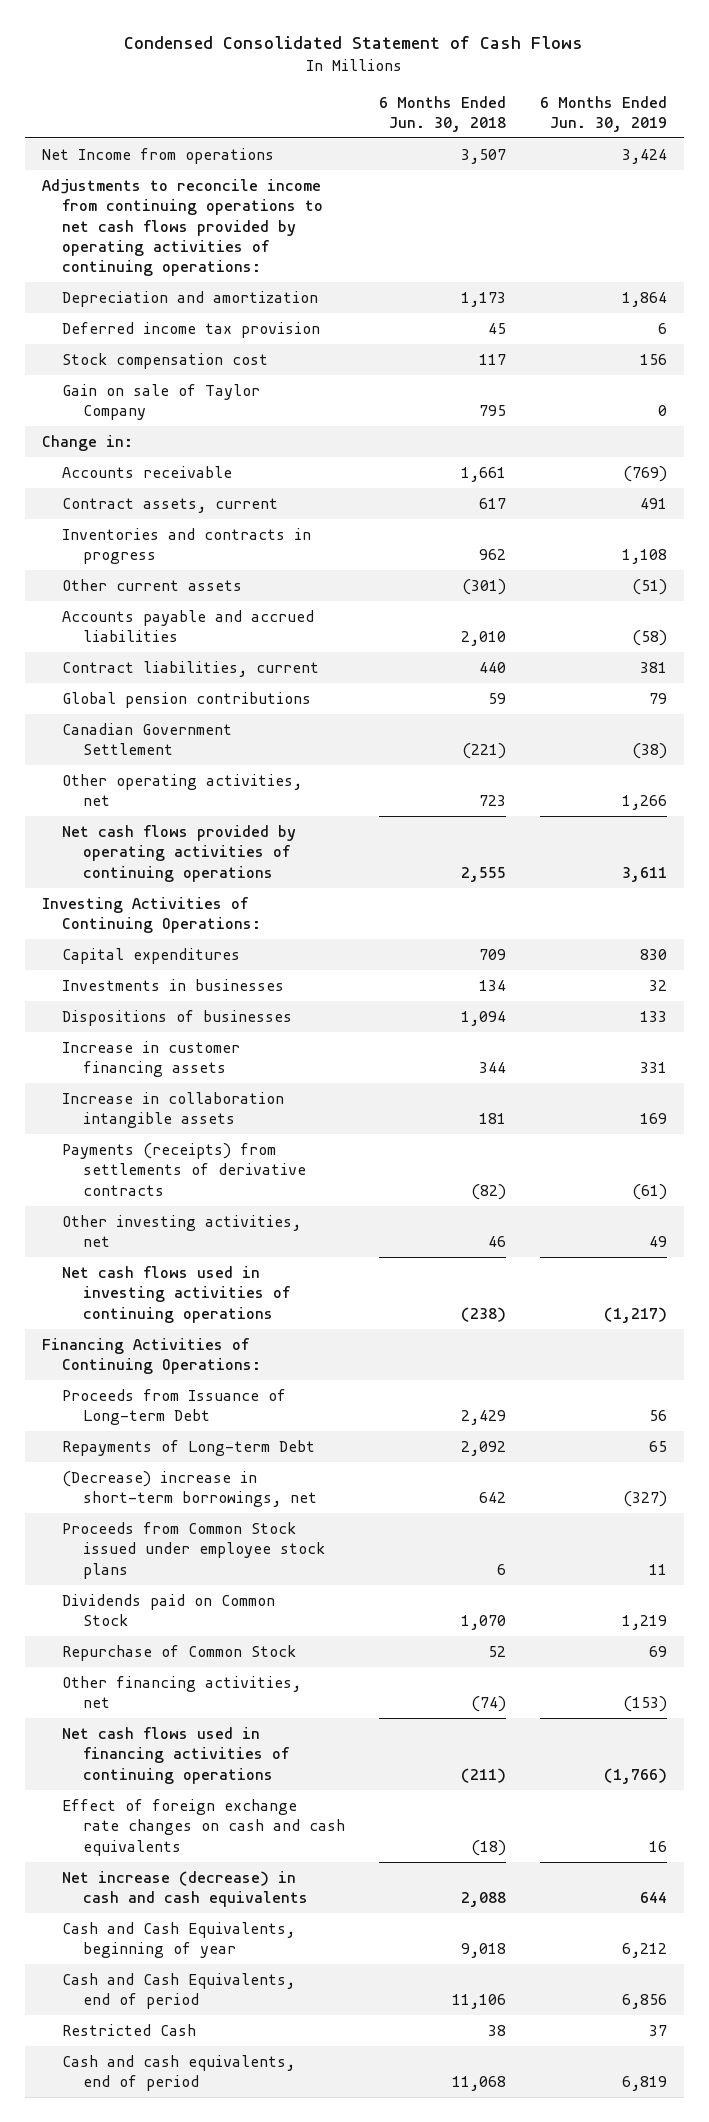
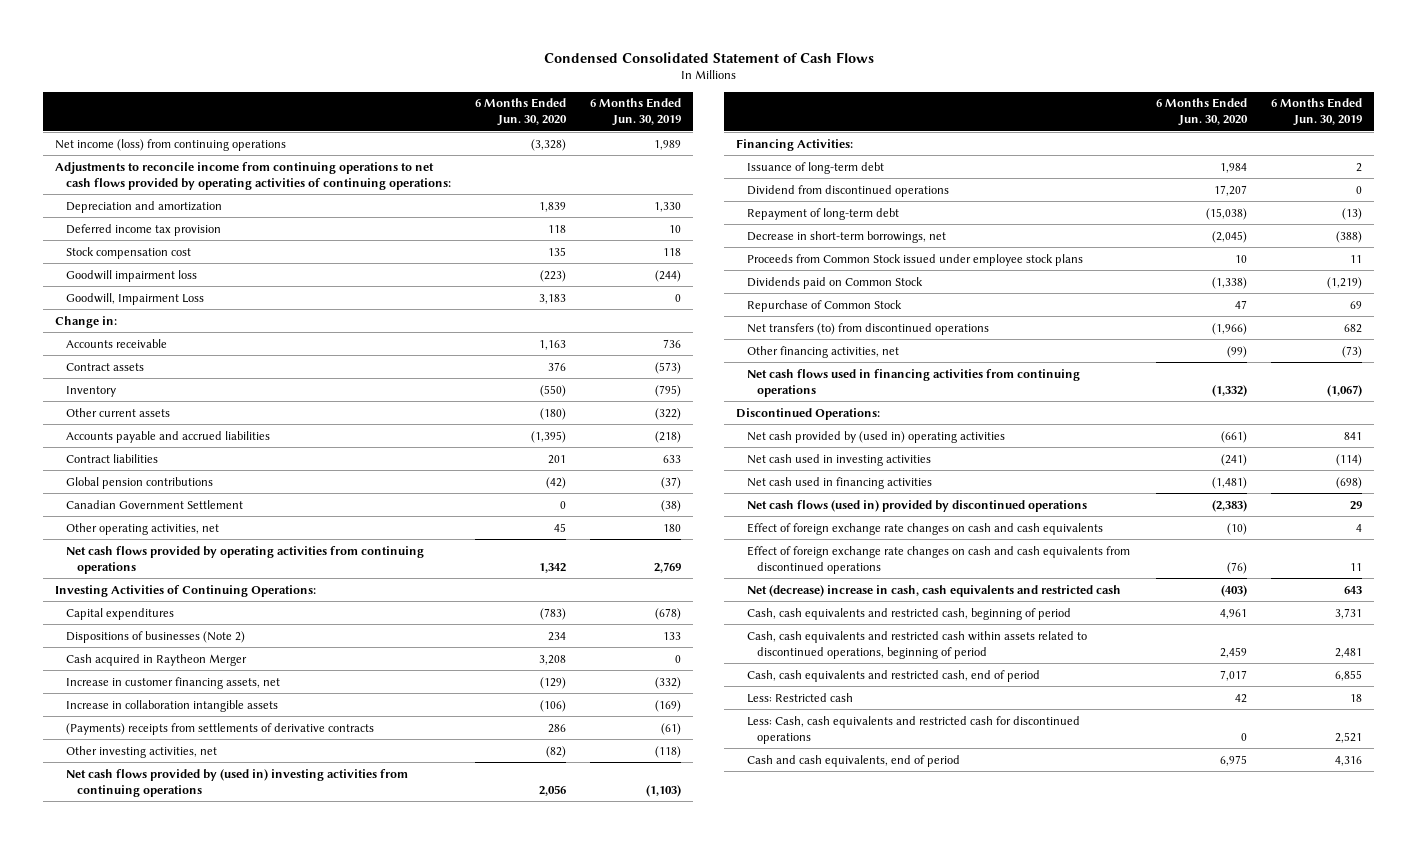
[379,95,507,132] 6 Months Ended Jun. 30, 2018 -> none
none -> [474,98,567,127] 6 Months Ended Jun. 30, 2020
[41,148,274,165] Net Income from operations -> [55,138,287,151] Net income (loss) from continuing operations
[622,149,668,165] 3,424 -> [654,139,682,150] 1,989
[62,384,261,421] Gain on sale of Taylor Company -> none
[622,292,668,308] 1,864 -> [654,201,682,212] 1,330
[658,323,668,335] 6 -> [669,224,682,233] 10
[640,354,668,366] 156 -> [663,247,682,256] 118
none -> [65,269,197,282] Goodwill impairment loss
none -> [65,292,204,305] Goodwill, Impairment Loss
[62,528,312,565] Inventories and contracts in progress -> none
[623,466,668,483] (769) -> [663,338,682,348] 736
[62,498,279,514] Contract assets, current -> [65,362,144,371] Contract assets
[640,498,668,510] 491 -> [655,361,682,374] (573)
none -> [65,385,116,397] Inventory
[632,579,668,596] (51) -> [655,407,682,420] (322)
[632,630,668,647] (58) -> [655,430,682,443] (218)
[62,661,320,678] Contract liabilities, current -> [65,453,158,463] Contract liabilities
[640,662,668,674] 381 -> [663,454,682,463] 633
[649,693,668,705] 79 -> [661,476,682,489] (37)
[622,795,668,811] 1,266 -> [663,523,682,532] 180
[62,825,297,882] Net cash flows provided by operating activities of continuing operations -> [65,545,424,574] Net cash flows provided by operating activities from continuing operations
[622,866,668,882] 3,611 -> [654,561,682,573] 2,769
[62,979,285,992] Investments in businesses -> none
[640,949,668,961] 830 -> [655,607,682,620] (678)
[62,1010,293,1027] Dispositions of businesses -> [65,630,245,643] Dispositions of businesses (Note 2)
none -> [65,653,247,666] Cash acquired in Raytheon Merger
[62,1041,241,1078] Increase in customer financing assets -> [65,676,280,689] Increase in customer financing assets, net
[640,1062,668,1074] 331 -> [655,676,682,689] (332)
[640,1113,668,1125] 169 -> [655,699,682,712] (169)
[62,1143,307,1196] Payments (receipts) from settlements of derivative contracts -> [65,722,374,735] (Payments) receipts from settlements of derivative contracts
[649,1236,668,1248] 49 -> [655,745,682,758] (118)
[62,1266,292,1323] Net cash flows used in investing activities of continuing operations -> [65,768,408,797] Net cash flows provided by (used in) investing activities from continuing operations
[604,1306,668,1323] (1,217) -> [646,784,682,797] (1,103)
[41,1338,262,1375] Financing Activities of Continuing Operations: -> [736,138,854,151] Financing Activities:
[62,1389,287,1426] Proceeds from Issuance of Long-term Debt -> [746,161,884,174] Issuance of long-term debt
[649,1410,668,1422] 56 -> [1355,162,1362,172] 2
none -> [746,184,949,197] Dividend from discontinued operations
[62,1440,316,1457] Repayments of Long-term Debt -> [746,207,899,220] Repayment of long-term debt
[649,1441,668,1453] 65 -> [1341,207,1362,220] (13)
[62,1471,318,1508] (Decrease) increase in short-term borrowings, net -> [746,230,946,243] Decrease in short-term borrowings, net
[623,1491,668,1508] (327) -> [1335,230,1362,243] (388)
[622,1615,668,1631] 1,219 -> [1326,276,1362,289] (1,219)
none -> [746,322,989,335] Net transfers (to) from discontinued operations
[623,1696,668,1713] (153) -> [1341,345,1362,358] (73)
[62,1727,291,1784] Net cash flows used in financing activities of continuing operations -> [746,368,1080,397] Net cash flows used in financing activities from continuing operations
[604,1767,668,1784] (1,766) -> [1326,384,1362,397] (1,067)
none -> [736,407,881,420] Discontinued Operations:
none -> [746,430,1005,443] Net cash provided by (used in) operating activities
none -> [746,453,931,466] Net cash used in investing activities
none -> [746,476,932,489] Net cash used in financing activities
none -> [746,499,1087,512] Net cash flows (used in) provided by discontinued operations
[649,1840,668,1852] 16 -> [1355,523,1362,532] 4
none -> [746,545,1130,574] Effect of foreign exchange rate changes on cash and cash equivalents from discontinued operations
[62,1871,309,1908] Net increase (decrease) in cash and cash equivalents -> [746,584,1121,597] Net (decrease) increase in cash, cash equivalents and restricted cash
[640,1892,668,1904] 644 -> [1343,585,1362,594] 643
[62,1922,296,1959] Cash and Cash Equivalents, beginning of year -> [746,607,1071,620] Cash, cash equivalents and restricted cash, beginning of period
[622,1943,668,1959] 6,212 -> [1334,607,1362,619] 3,731
none -> [746,630,1087,659] Cash, cash equivalents and restricted cash within assets related to discontinued operations, beginning of period
[62,1973,296,2010] Cash and Cash Equivalents, end of period -> [746,669,1040,682] Cash, cash equivalents and restricted cash, end of period
[622,1994,668,2010] 6,856 -> [1334,669,1362,681] 6,855
[62,2024,197,2037] Restricted Cash -> [746,692,853,703] Less: Restricted cash
[649,2025,668,2037] 37 -> [1349,693,1362,702] 18
none -> [746,715,1080,744] Less: Cash, cash equivalents and restricted cash for discontinued operations
[622,2076,668,2092] 6,819 -> [1334,755,1362,766] 4,316

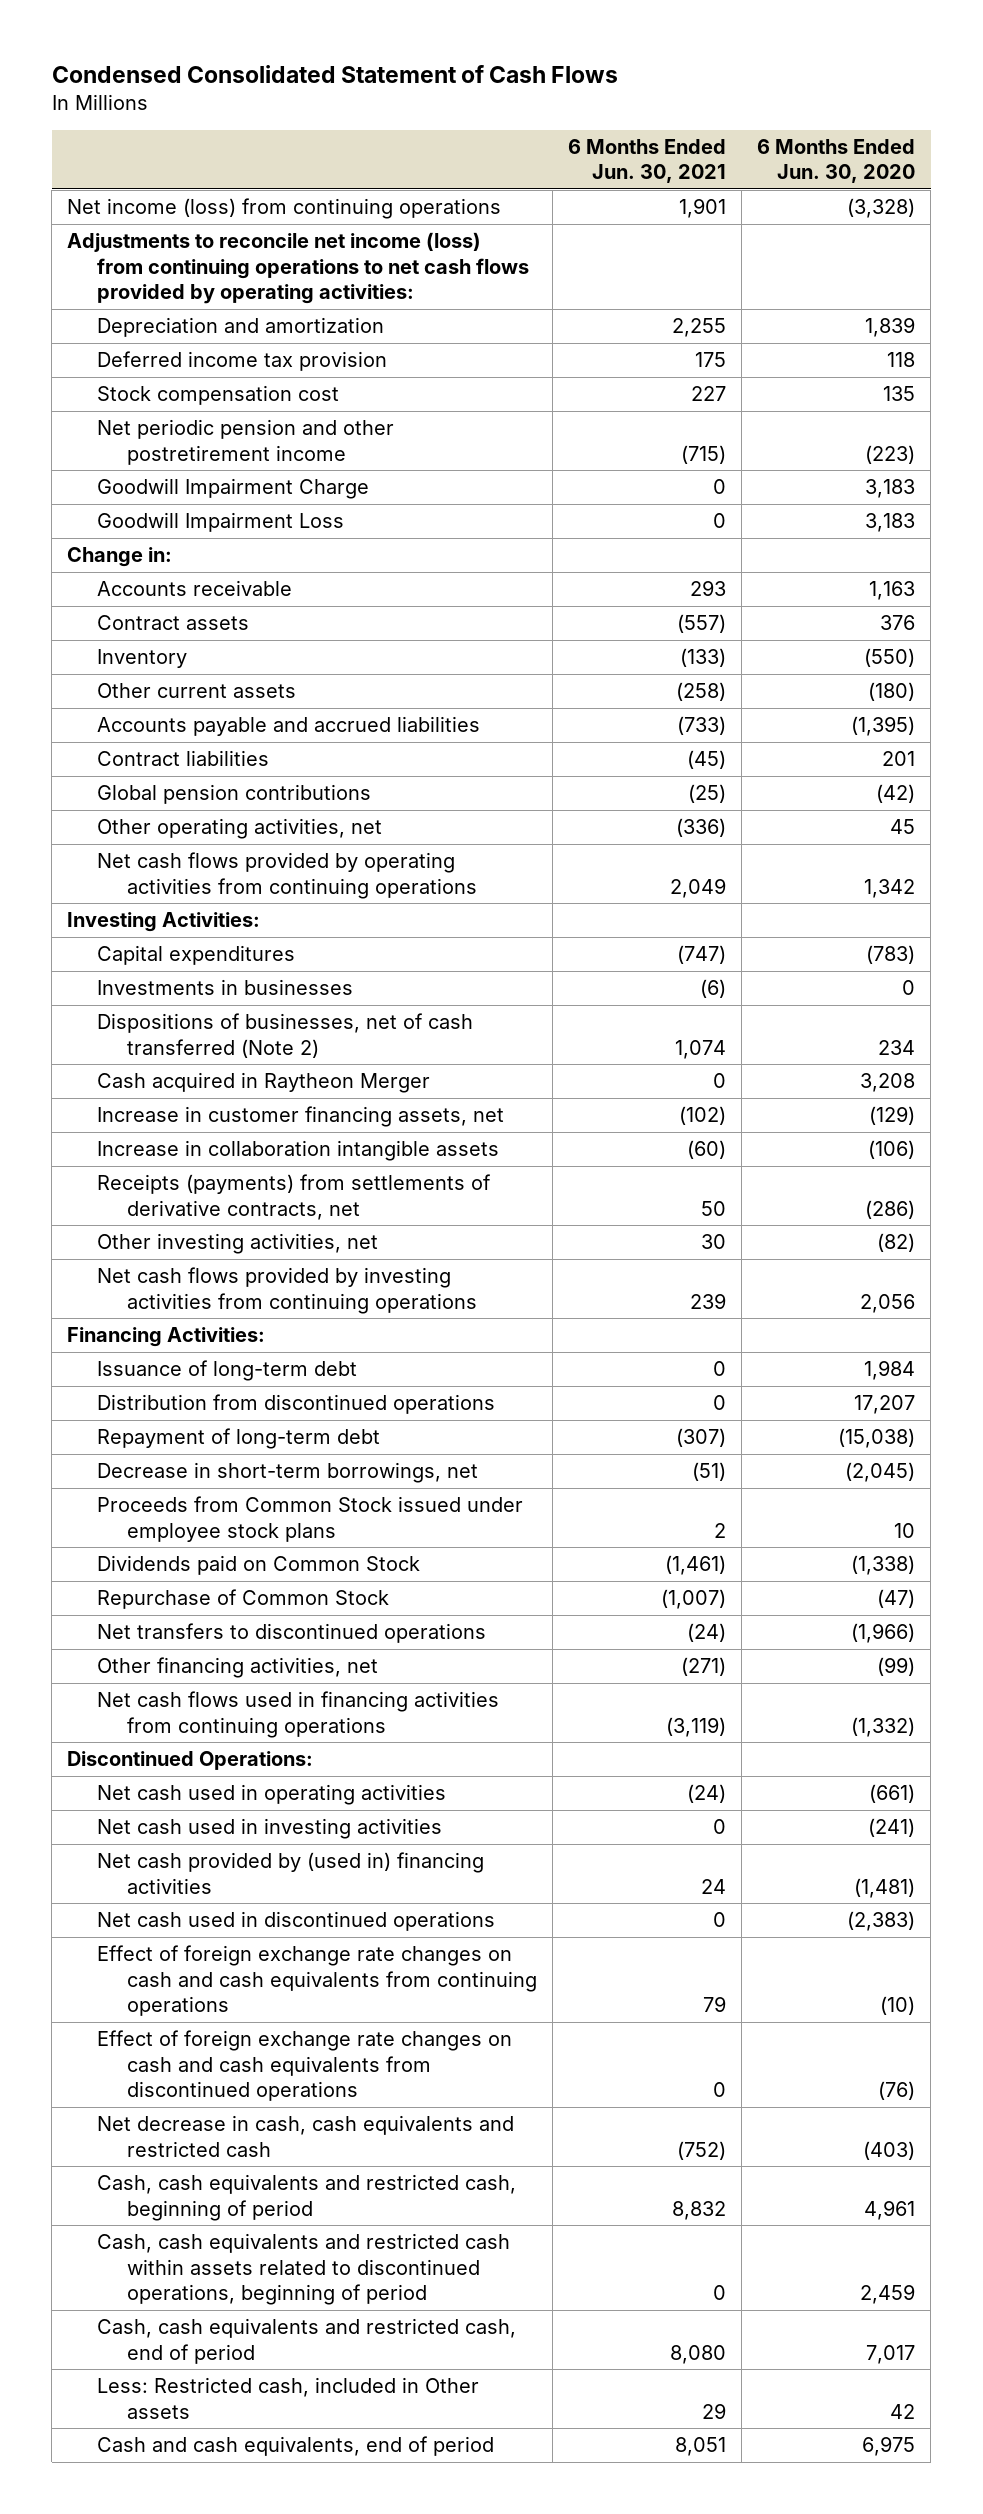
[590,98,682,127] 6 Months Ended Jun. 30, 2019 -> none
none -> [568,138,727,184] 6 Months Ended Jun. 30, 2021
[55,161,451,190] Adjustments to reconcile income from continuing operations to net cash flows provided by operating activities of continuing operations: -> [67,232,530,305] Adjustments to reconcile net income (loss) from continuing operations to net cash flows provided by operating activities:
[65,269,197,282] Goodwill impairment loss -> [97,419,395,465] Net periodic pension and other postretirement income
none -> [97,478,370,500] Goodwill Impairment Charge
[65,292,204,305] Goodwill, Impairment Loss -> [97,512,345,533] Goodwill Impairment Loss
[65,499,243,509] Canadian Government Settlement -> none
[55,584,317,597] Investing Activities of Continuing Operations: -> [67,912,261,933] Investing Activities:
none -> [97,979,354,996] Investments in businesses
[65,630,245,643] Dispositions of businesses (Note 2) -> [97,1013,474,1058] Dispositions of businesses, net of cash transferred (Note 2)
[65,722,374,735] (Payments) receipts from settlements of derivative contracts -> [97,1174,492,1220] Receipts (payments) from settlements of derivative contracts, net
[547,723,566,733] 286 -> [865,1199,916,1219] (286)
[65,768,408,797] Net cash flows provided by (used in) investing activities from continuing operations -> [97,1267,478,1314] Net cash flows provided by investing activities from continuing operations
[746,184,949,197] Dividend from discontinued operations -> [97,1394,496,1415] Distribution from discontinued operations
[1234,299,1247,309] 47 -> [877,1589,916,1609] (47)
[746,322,989,335] Net transfers (to) from discontinued operations -> [97,1623,487,1644] Net transfers to discontinued operations
[746,430,1005,443] Net cash provided by (used in) operating activities -> [97,1784,447,1806] Net cash used in operating activities
[746,476,932,489] Net cash used in financing activities -> [97,1852,485,1894] Net cash provided by (used in) financing activities
[746,499,1087,512] Net cash flows (used in) provided by discontinued operations -> [97,1911,496,1932] Net cash used in discontinued operations
[746,522,1103,535] Effect of foreign exchange rate changes on cash and cash equivalents -> [97,1945,538,2017] Effect of foreign exchange rate changes on cash and cash equivalents from continuing operations
[746,584,1121,597] Net (decrease) increase in cash, cash equivalents and restricted cash -> [97,2115,515,2157] Net decrease in cash, cash equivalents and restricted cash
[746,715,1080,744] Less: Cash, cash equivalents and restricted cash for discontinued operations -> none
[746,692,853,703] Less: Restricted cash -> [97,2377,480,2419] Less: Restricted cash, included in Other assets

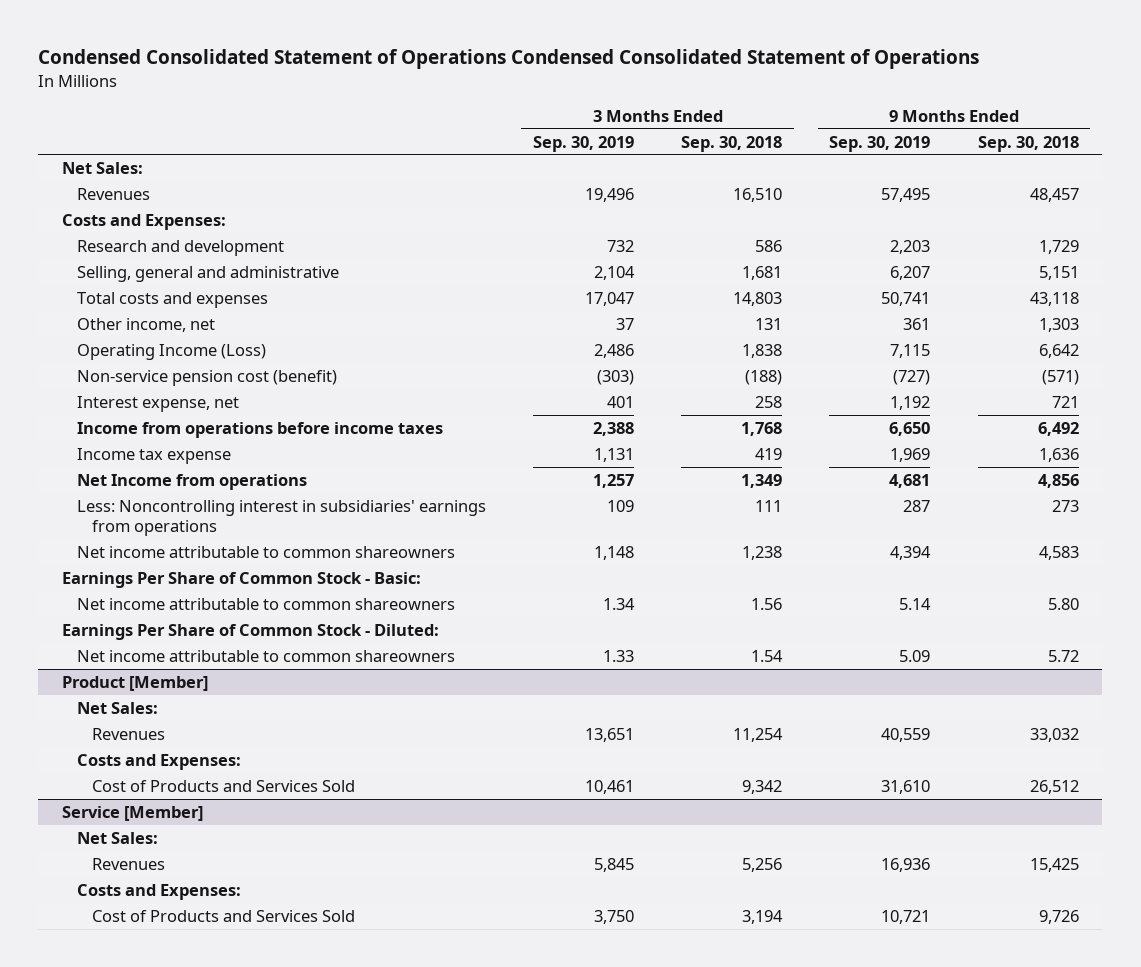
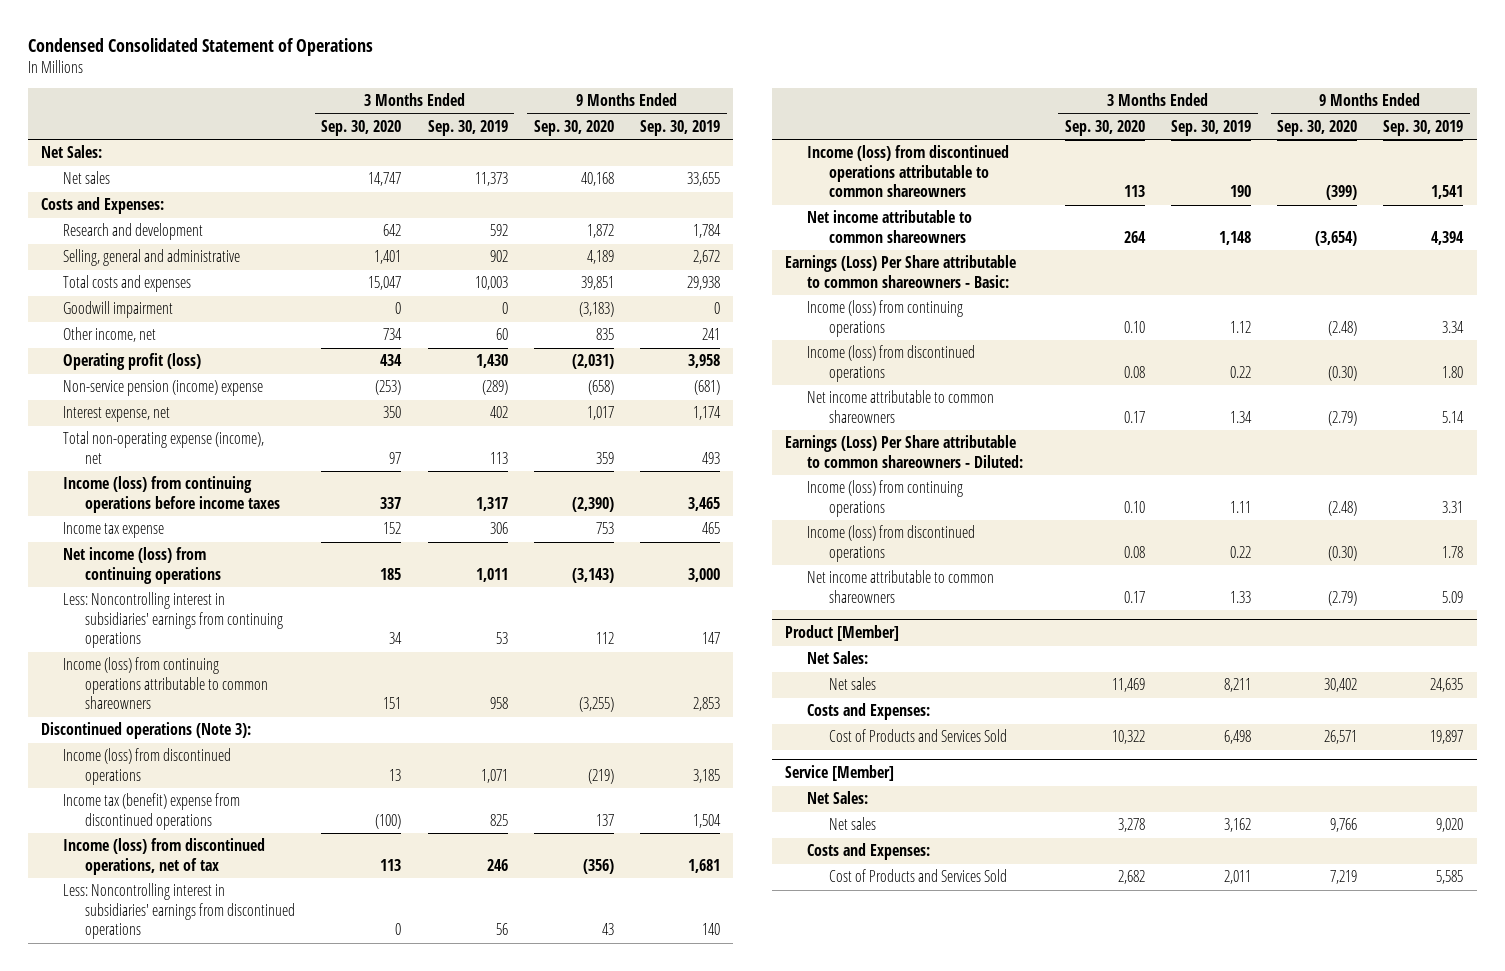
[38,49,980,70] Condensed Consolidated Statement of Operations Condensed Consolidated Statement of Operations -> [28,37,374,56] Condensed Consolidated Statement of Operations
[681,135,783,152] Sep. 30, 2018 -> none
[977,135,1079,152] Sep. 30, 2018 -> none
none -> [321,120,402,137] Sep. 30, 2020
none -> [533,120,614,137] Sep. 30, 2020
[76,187,150,200] Revenues -> none
none -> [63,171,111,185] Net sales
[607,239,635,252] 732 -> [489,224,508,237] 592
[890,239,931,254] 2,203 -> [693,224,722,239] 1,784
[594,265,636,280] 2,104 -> [489,250,508,263] 902
[890,265,931,280] 6,207 -> [693,250,721,265] 2,672
[585,291,635,306] 17,047 -> [474,276,508,291] 10,003
[881,291,931,306] 50,741 -> [687,276,721,291] 29,938
none -> [63,301,174,319] Goodwill impairment
[616,317,635,330] 37 -> [495,328,508,341] 60
[903,317,931,330] 361 -> [702,328,721,341] 241
[76,343,266,360] Operating Income (Loss) -> [63,353,202,371] Operating profit (loss)
[594,343,635,358] 2,486 -> [475,354,508,369] 1,430
[890,343,931,358] 7,115 -> [688,354,721,369] 3,958
[76,369,337,386] Non-service pension cost (benefit) -> [63,380,264,397] Non-service pension (income) expense
[597,369,635,385] (303) -> [481,380,508,396] (289)
[893,369,931,385] (727) -> [694,380,721,396] (681)
[607,395,635,408] 401 -> [489,406,508,419] 402
[890,395,931,410] 1,192 -> [693,406,722,421] 1,174
none -> [63,431,265,464] Total non-operating expense (income), net
[76,421,443,438] Income from operations before income taxes -> [63,476,281,513] Income (loss) from continuing operations before income taxes
[593,421,635,436] 2,388 -> [475,496,508,511] 1,317
[889,421,931,436] 6,650 -> [688,496,721,511] 3,465
[594,447,635,462] 1,131 -> [489,522,508,535] 306
[890,447,931,462] 1,969 -> [702,522,721,535] 465
[76,473,307,490] Net Income from operations -> [63,547,222,584] Net income (loss) from continuing operations
[593,473,635,488] 1,257 -> [475,567,508,582] 1,011
[889,473,931,488] 4,681 -> [688,567,721,582] 3,000
[76,499,486,536] Less: Noncontrolling interest in subsidiaries' earnings from operations -> [63,592,284,649] Less: Noncontrolling interest in subsidiaries' earnings from continuing operations
[607,499,635,512] 109 -> [495,632,508,645] 53
[903,499,931,512] 287 -> [702,632,721,645] 147
none -> [63,657,269,710] Income (loss) from continuing operations attributable to common shareowners
none -> [41,722,252,740] Discontinued operations (Note 3):
none -> [63,748,232,785] Income (loss) from discontinued operations
none -> [63,793,241,830] Income tax (benefit) expense from discontinued operations
none -> [63,838,266,875] Income (loss) from discontinued operations, net of tax
none -> [63,883,296,940] Less: Noncontrolling interest in subsidiaries' earnings from discontinued operations
none -> [806,145,1009,198] Income (loss) from discontinued operations attributable to common shareowners
[61,571,421,588] Earnings Per Share of Common Stock - Basic: -> [784,255,1016,288] Earnings (Loss) Per Share attributable to common shareowners - Basic:
none -> [806,300,963,337] Income (loss) from continuing operations
none -> [806,345,975,382] Income (loss) from discontinued operations
[61,623,439,640] Earnings Per Share of Common Stock - Diluted: -> [784,435,1023,468] Earnings (Loss) Per Share attributable to common shareowners - Diluted:
none -> [806,480,963,517] Income (loss) from continuing operations
none -> [806,525,975,562] Income (loss) from discontinued operations
[91,727,165,740] Revenues -> none
none -> [828,677,876,691] Net sales
[585,779,635,794] 10,461 -> [1224,730,1252,745] 6,498
[881,779,931,794] 31,610 -> [1430,730,1464,745] 19,897
[91,857,165,870] Revenues -> none
none -> [828,817,876,831] Net sales
[594,909,635,924] 3,750 -> [1224,870,1252,885] 2,011
[881,909,931,924] 10,721 -> [1436,870,1464,885] 5,585

